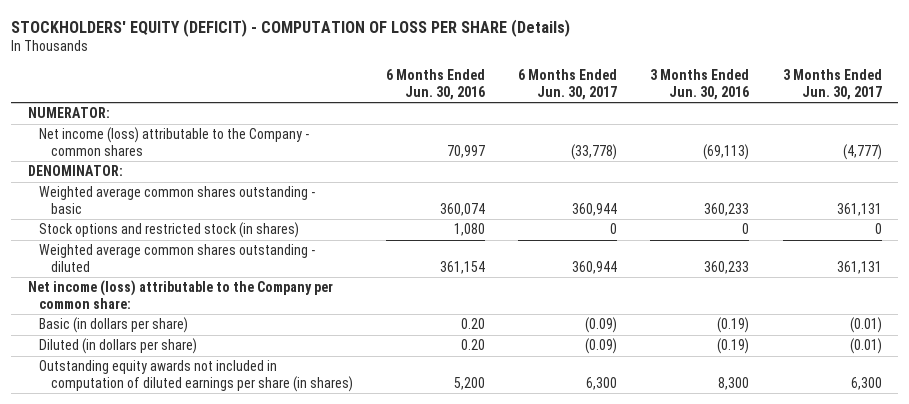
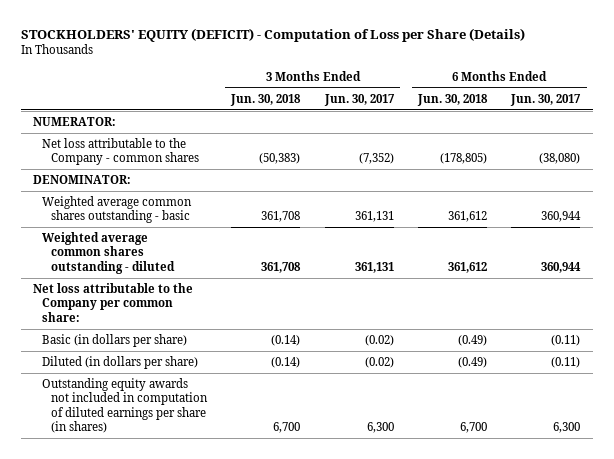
[11,18,571,37] STOCKHOLDERS' EQUITY (DEFICIT) - COMPUTATION OF LOSS PER SHARE (Details) -> [21,28,526,43] STOCKHOLDERS' EQUITY (DEFICIT) - Computation of Loss per Share (Details)
[385,69,485,100] 6 Months Ended Jun. 30, 2016 -> none
[650,69,750,100] 3 Months Ended Jun. 30, 2016 -> none
none -> [230,94,302,107] Jun. 30, 2018
none -> [417,94,489,107] Jun. 30, 2018
[39,127,310,156] Net income (loss) attributable to the Company - common shares -> [42,138,200,166] Net loss attributable to the Company - common shares
[571,143,618,160] (33,778) -> [539,153,581,165] (38,080)
[842,143,882,160] (4,777) -> [358,153,394,165] (7,352)
[39,222,300,239] Stock options and restricted stock (in shares) -> none
[27,280,333,309] Net income (loss) attributable to the Company per common share: -> [33,283,194,322] Net loss attributable to the Company per common share:
[585,317,618,334] (0.09) -> [551,335,581,347] (0.11)
[849,317,882,334] (0.01) -> [364,335,394,347] (0.02)
[585,338,618,355] (0.09) -> [551,357,581,369] (0.11)
[849,338,882,355] (0.01) -> [364,357,394,369] (0.02)

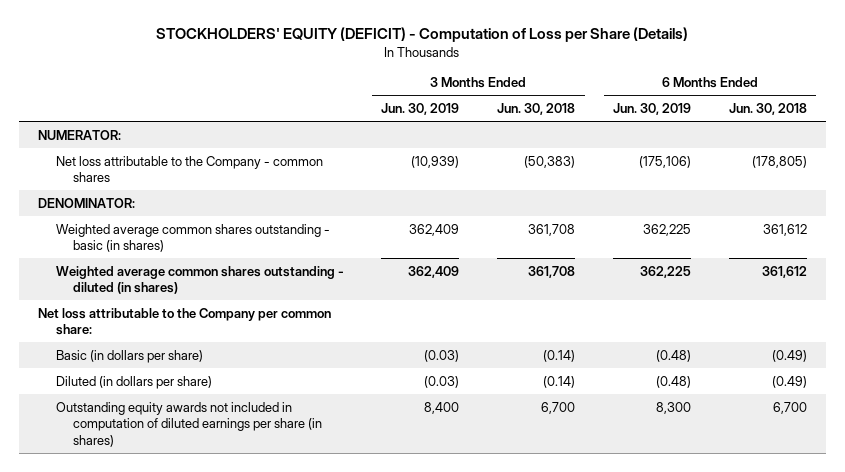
[323,94,395,107] Jun. 30, 2017 -> none
[510,94,582,107] Jun. 30, 2017 -> none
none -> [381,103,460,116] Jun. 30, 2019
none -> [613,103,692,116] Jun. 30, 2019
[42,196,193,224] Weighted average common shares outstanding - basic -> [55,223,330,253] Weighted average common shares outstanding - basic (in shares)
[42,232,176,274] Weighted average common shares outstanding - diluted -> [55,265,344,295] Weighted average common shares outstanding - diluted (in shares)

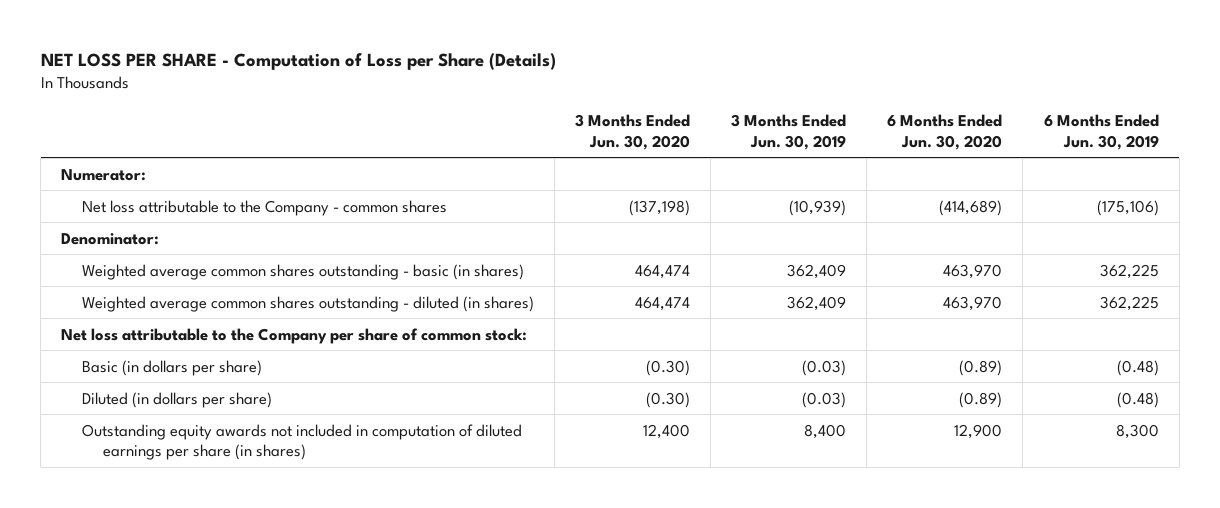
[156,27,689,43] STOCKHOLDERS' EQUITY (DEFICIT) - Computation of Loss per Share (Details) -> [40,53,556,71] NET LOSS PER SHARE - Computation of Loss per Share (Details)
[497,103,576,116] Jun. 30, 2018 -> none
[728,103,807,116] Jun. 30, 2018 -> none
none -> [575,113,691,150] 3 Months Ended Jun. 30, 2020
none -> [887,113,1003,150] 6 Months Ended Jun. 30, 2020
[37,129,121,140] NUMERATOR: -> [61,168,147,181] Numerator:
[37,197,135,208] DENOMINATOR: -> [61,232,160,245] Denominator:
[37,307,331,336] Net loss attributable to the Company per common share: -> [61,327,528,344] Net loss attributable to the Company per share of common stock:

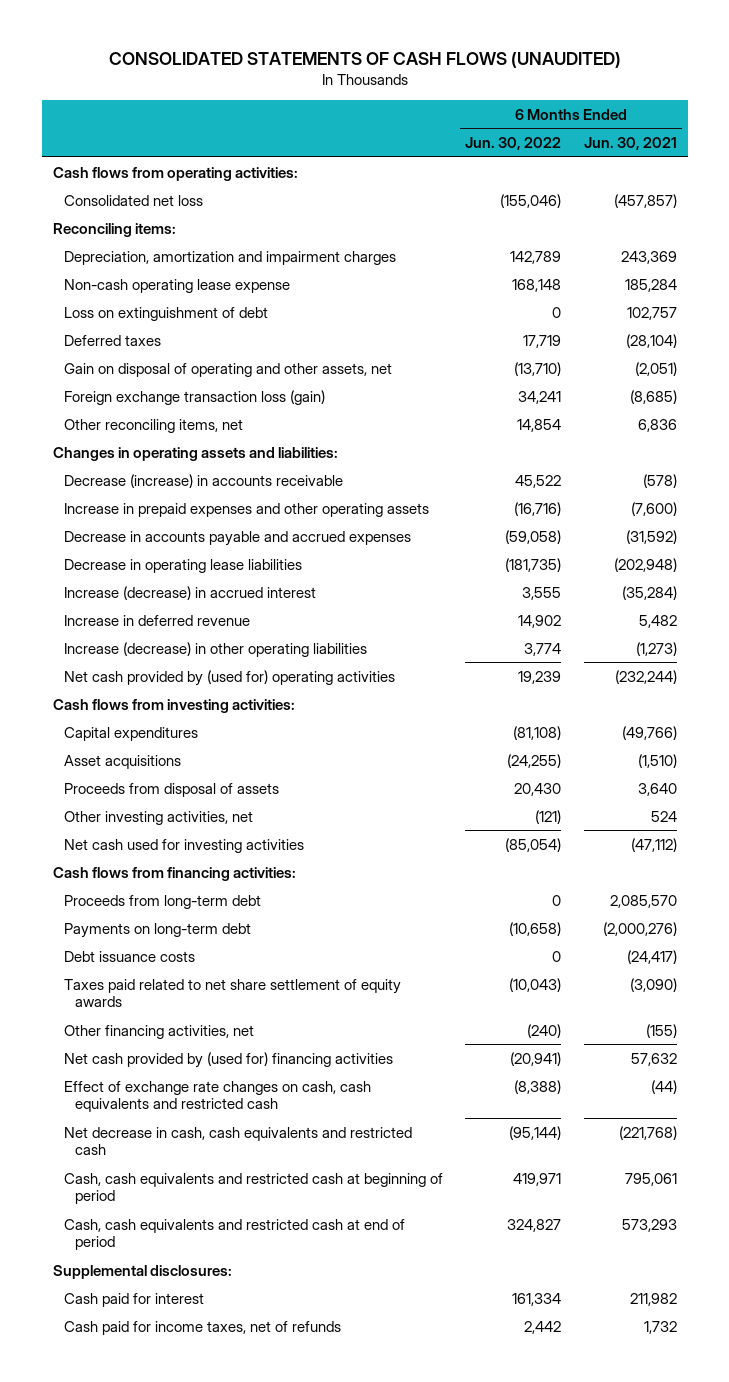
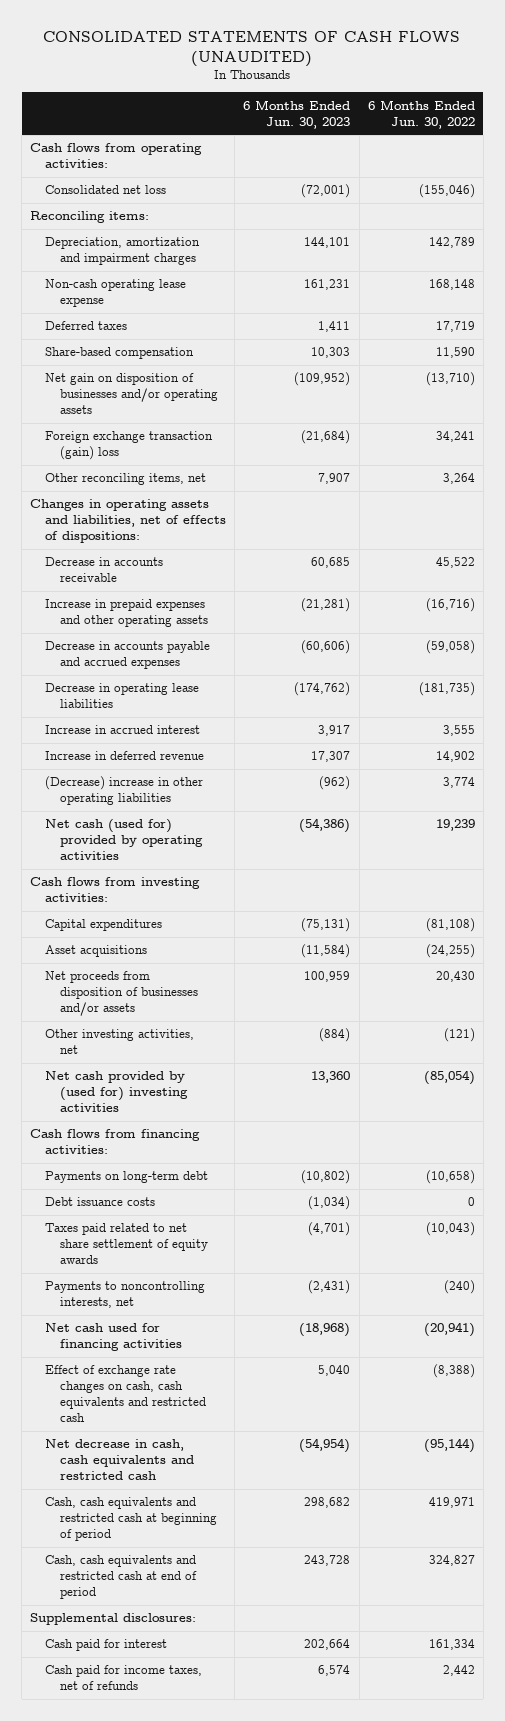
[583,137,677,151] Jun. 30, 2021 -> none
none -> [243,99,351,129] 6 Months Ended Jun. 30, 2023
[63,306,268,321] Loss on extinguishment of debt -> none
none -> [45,347,195,360] Share-based compensation
[63,362,392,377] Gain on disposal of operating and other assets, net -> [45,373,219,415] Net gain on disposition of businesses and/or operating assets
[63,389,325,405] Foreign exchange transaction loss (gain) -> [45,431,214,461] Foreign exchange transaction (gain) loss
[517,418,562,432] 14,854 -> [442,473,475,485] 3,264
[52,446,338,461] Changes in operating assets and liabilities: -> [30,499,227,544] Changes in operating assets and liabilities, net of effects of dispositions:
[63,473,343,488] Decrease (increase) in accounts receivable -> [45,557,164,583] Decrease in accounts receivable
[63,585,316,600] Increase (decrease) in accrued interest -> [45,725,201,735] Increase in accrued interest
[63,641,367,657] Increase (decrease) in other operating liabilities -> [45,776,204,806] (Decrease) increase in other operating liabilities
[63,669,395,686] Net cash provided by (used for) operating activities -> [45,819,204,861] Net cash (used for) provided by operating activities
[63,782,279,797] Proceeds from disposal of assets -> [45,971,199,1017] Net proceeds from disposition of businesses and/or assets
[63,838,304,853] Net cash used for investing activities -> [45,1071,189,1113] Net cash provided by (used for) investing activities
[63,894,261,909] Proceeds from long-term debt -> none
[63,1024,254,1039] Other financing activities, net -> none
none -> [45,1281,206,1309] Payments to noncontrolling interests, net
[63,1051,393,1068] Net cash provided by (used for) financing activities -> [45,1323,183,1352] Net cash used for financing activities

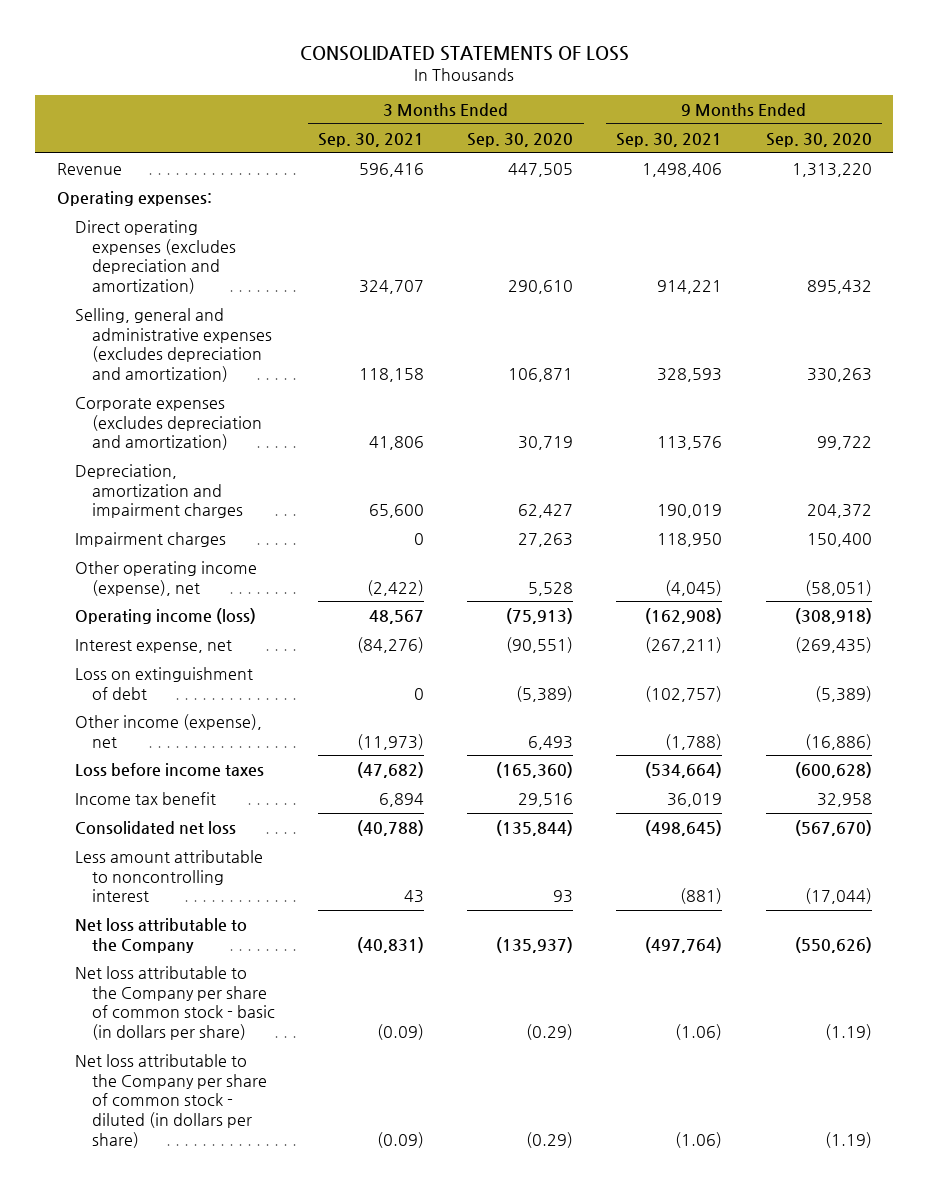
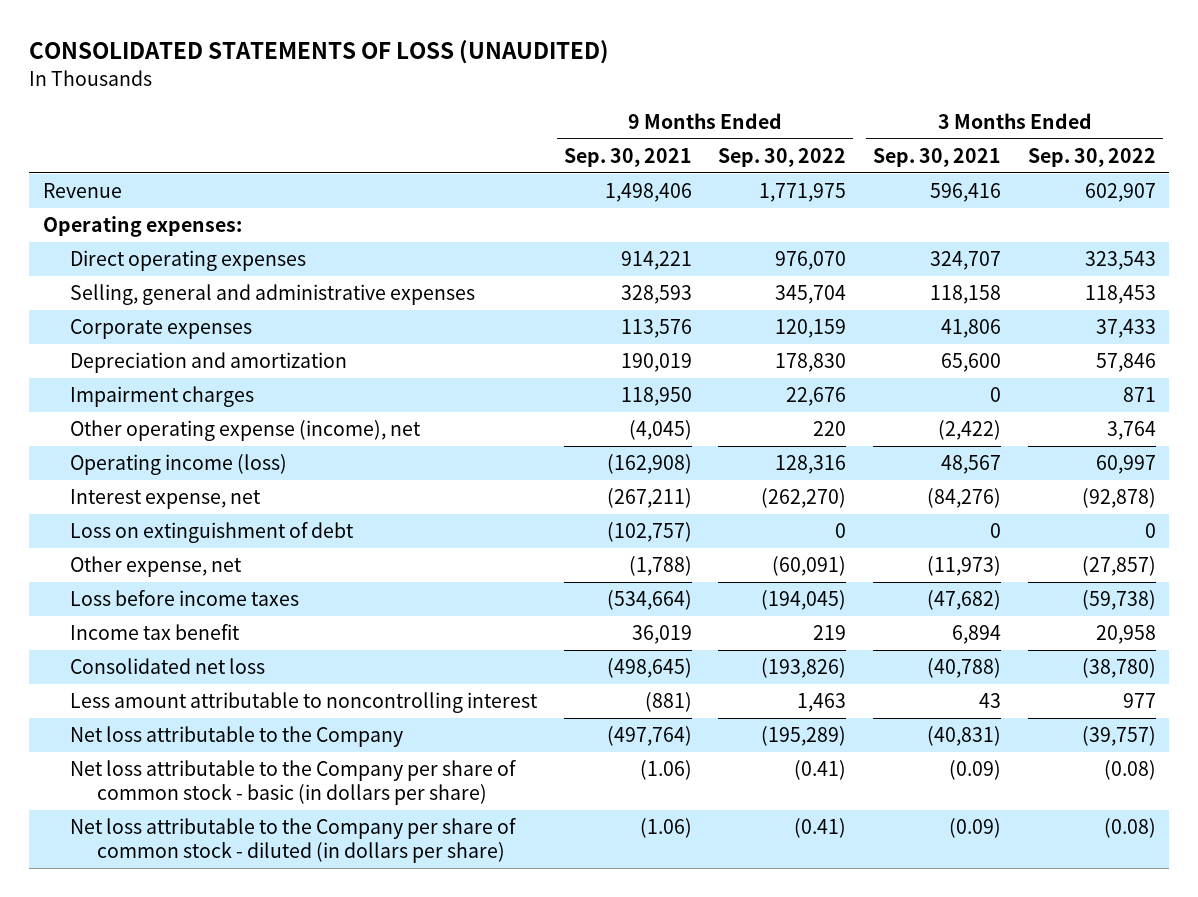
[300,46,630,62] CONSOLIDATED STATEMENTS OF LOSS -> [29,40,610,65] CONSOLIDATED STATEMENTS OF LOSS (UNAUDITED)
[467,132,574,147] Sep. 30, 2020 -> none
[765,132,872,147] Sep. 30, 2020 -> none
none -> [718,147,847,167] Sep. 30, 2022
none -> [1027,147,1156,167] Sep. 30, 2022
[74,219,237,295] Direct operating expenses (excludes depreciation and amortization) -> [69,249,306,271] Direct operating expenses
[74,307,273,383] Selling, general and administrative expenses (excludes depreciation and amortization) -> [69,283,475,305] Selling, general and administrative expenses
[74,396,263,451] Corporate expenses (excludes depreciation and amortization) -> [69,318,252,339] Corporate expenses
[74,463,244,519] Depreciation, amortization and impairment charges -> [69,351,347,373] Depreciation and amortization
[74,560,257,596] Other operating income (expense), net -> [69,419,421,441] Other operating expense (income), net
[74,713,262,748] Other income (expense), net -> [69,555,242,577] Other expense, net

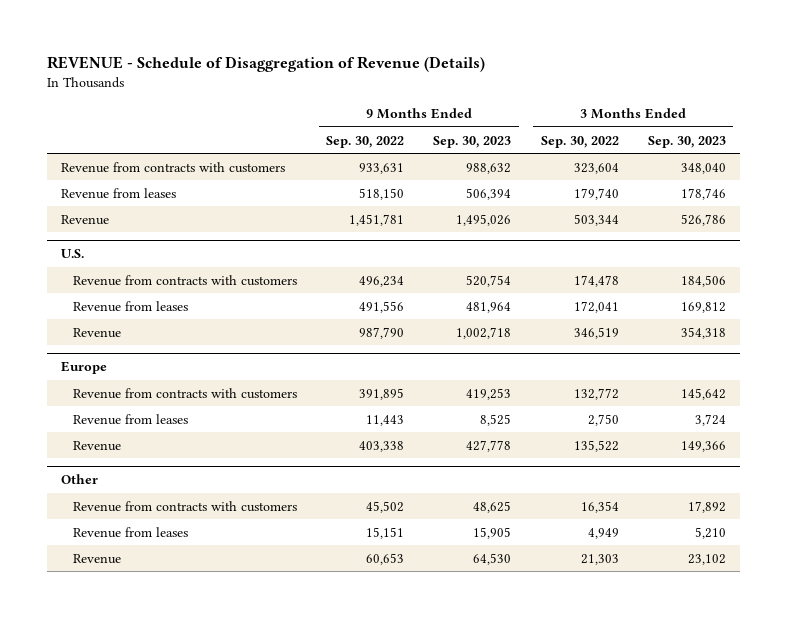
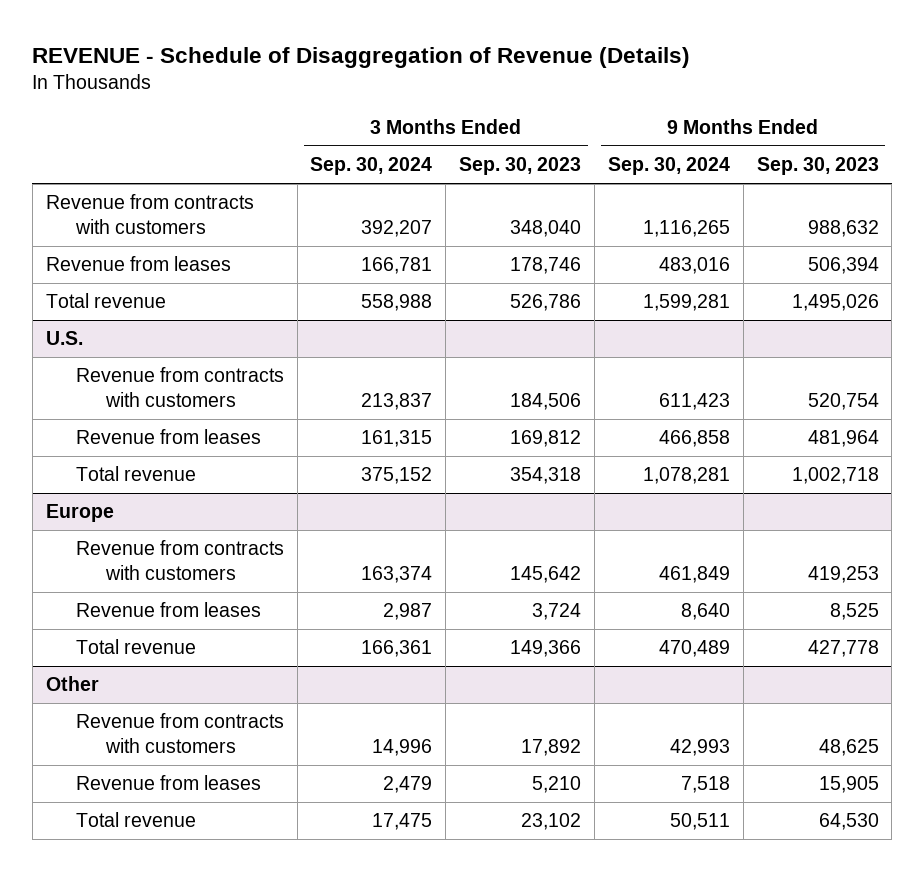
[326,135,405,148] Sep. 30, 2022 -> none
[540,135,619,148] Sep. 30, 2022 -> none
none -> [310,157,433,176] Sep. 30, 2024
none -> [607,157,730,176] Sep. 30, 2024
[61,214,110,225] Revenue -> [45,293,166,309] Total revenue
[72,327,121,338] Revenue -> [75,466,196,482] Total revenue
[72,440,121,451] Revenue -> [75,639,196,655] Total revenue
[72,553,121,564] Revenue -> [75,812,196,828] Total revenue

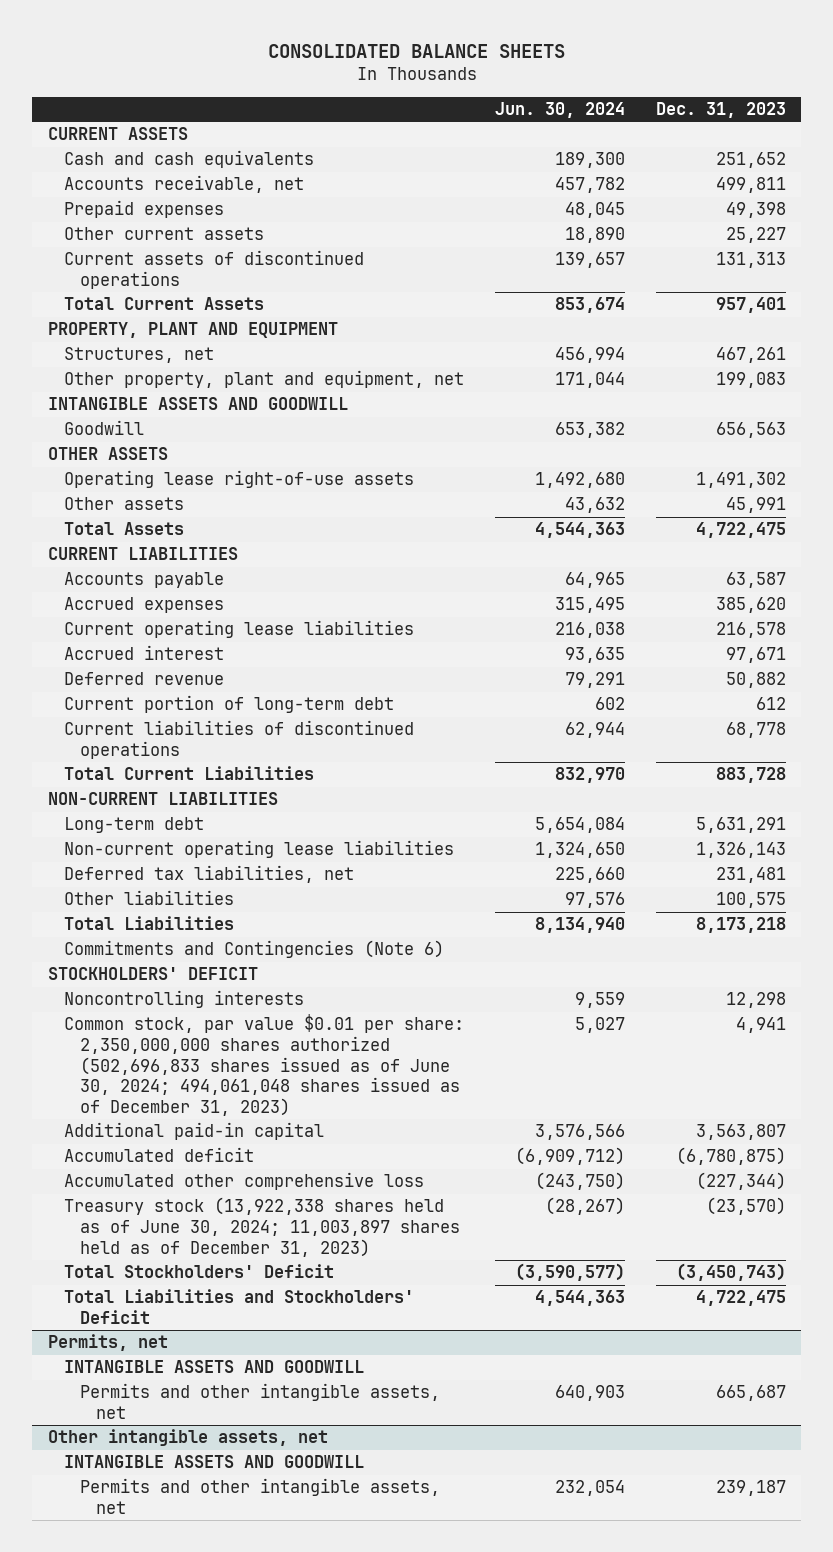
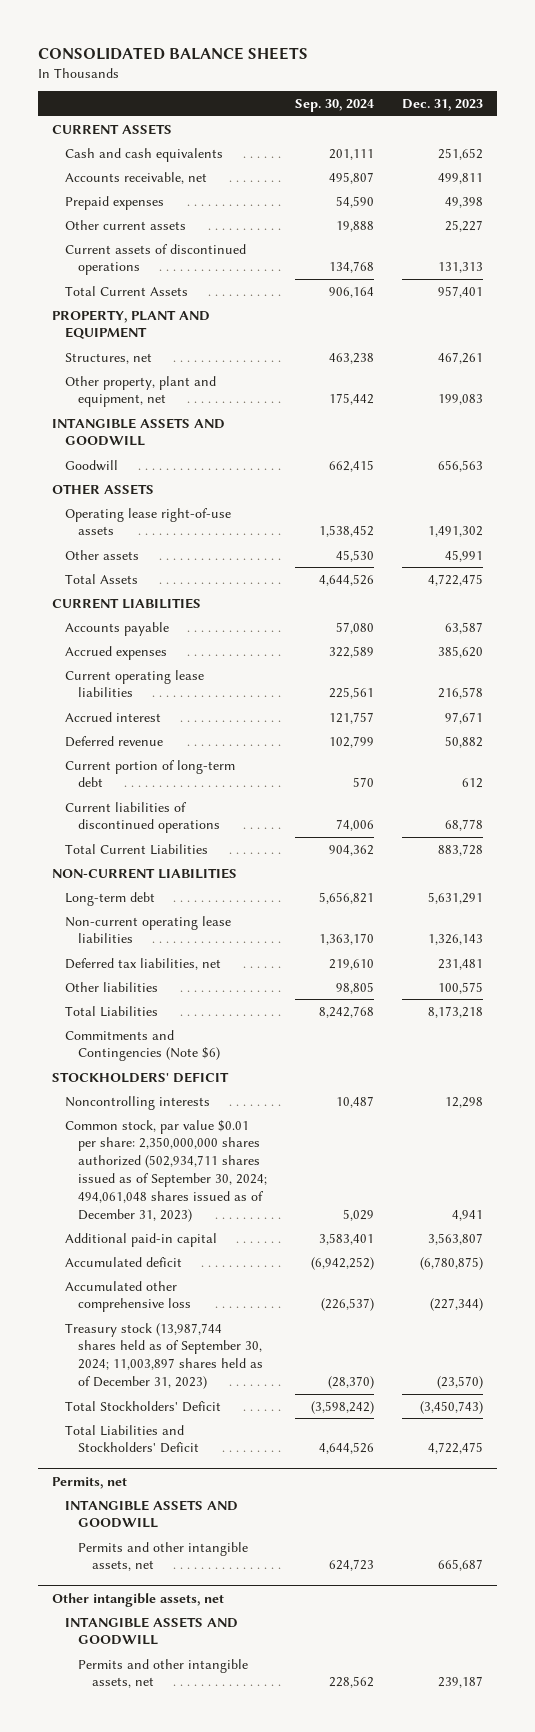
[494,102,625,119] Jun. 30, 2024 -> none
none -> [295,99,375,113] Sep. 30, 2024
[63,940,444,959] Commitments and Contingencies (Note 6) -> [64,1029,221,1062] Commitments and Contingencies (Note $6)
[63,1014,464,1116] Common stock, par value $0.01 per share: 2,350,000,000 shares authorized (502,696,833 shares issued as of June 30, 2024; 494,061,048 shares issued as of December 31, 2023) -> [64,1119,268,1222] Common stock, par value $0.01 per share: 2,350,000,000 shares authorized (502,934,711 shares issued as of September 30, 2024; 494,061,048 shares issued as of December 31, 2023)
[63,1197,461,1257] Treasury stock (13,922,338 shares held as of June 30, 2024; 11,003,897 shares held as of December 31, 2023) -> [64,1322,264,1390] Treasury stock (13,987,744 shares held as of September 30, 2024; 11,003,897 shares held as of December 31, 2023)

